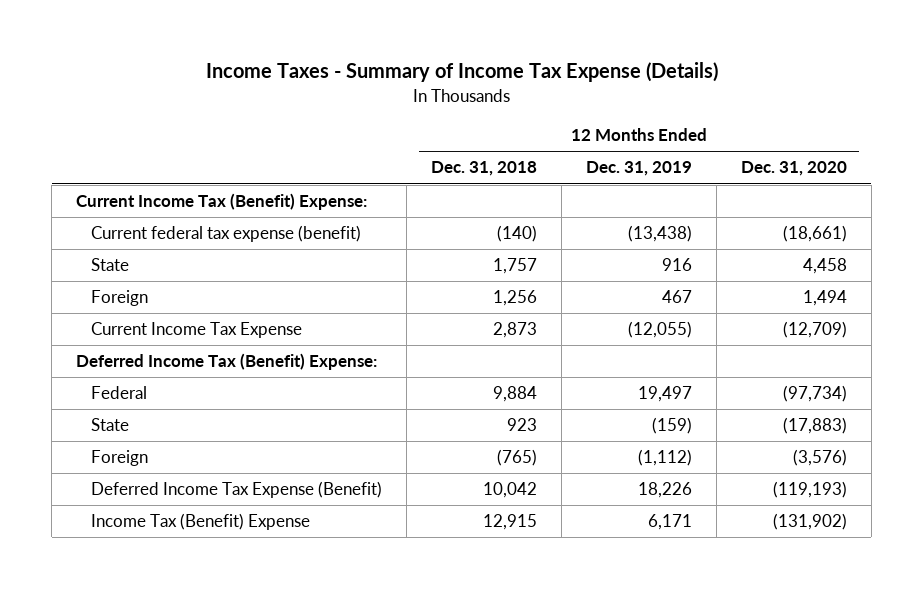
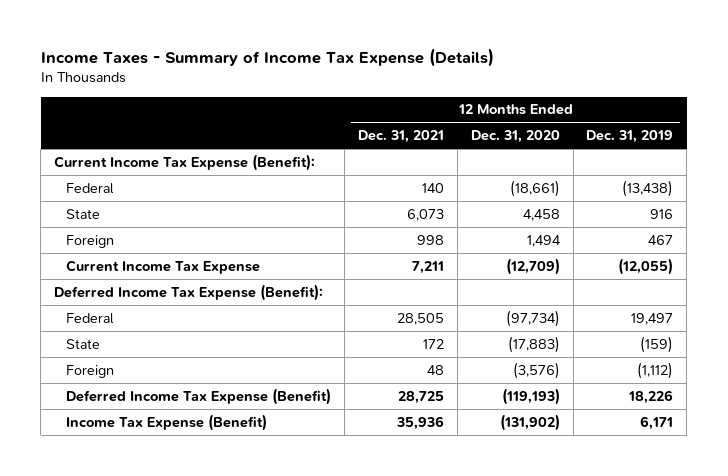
[431,161,538,177] Dec. 31, 2018 -> none
none -> [358,130,445,144] Dec. 31, 2021
[76,193,368,211] Current Income Tax (Benefit) Expense: -> [54,153,316,171] Current Income Tax Expense (Benefit):
[91,225,362,243] Current federal tax expense (benefit) -> [66,182,115,194] Federal
[76,353,378,371] Deferred Income Tax (Benefit) Expense: -> [54,283,324,301] Deferred Income Tax Expense (Benefit):
[91,513,311,531] Income Tax (Benefit) Expense -> [66,413,268,431] Income Tax Expense (Benefit)

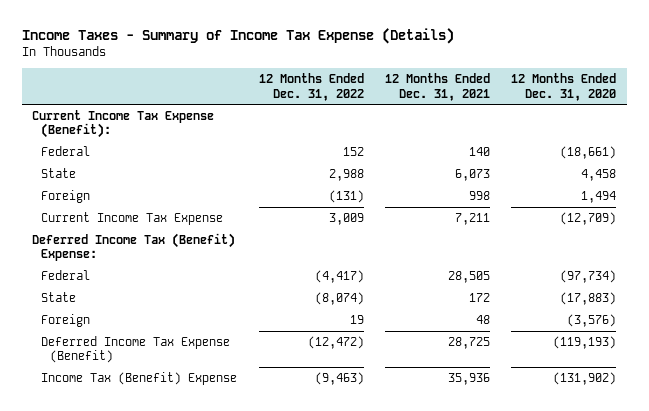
[586,130,674,144] Dec. 31, 2019 -> none
none -> [258,73,364,101] 12 Months Ended Dec. 31, 2022
[54,283,324,301] Deferred Income Tax Expense (Benefit): -> [32,233,236,262] Deferred Income Tax (Benefit) Expense:
[66,413,268,431] Income Tax Expense (Benefit) -> [41,372,238,386] Income Tax (Benefit) Expense

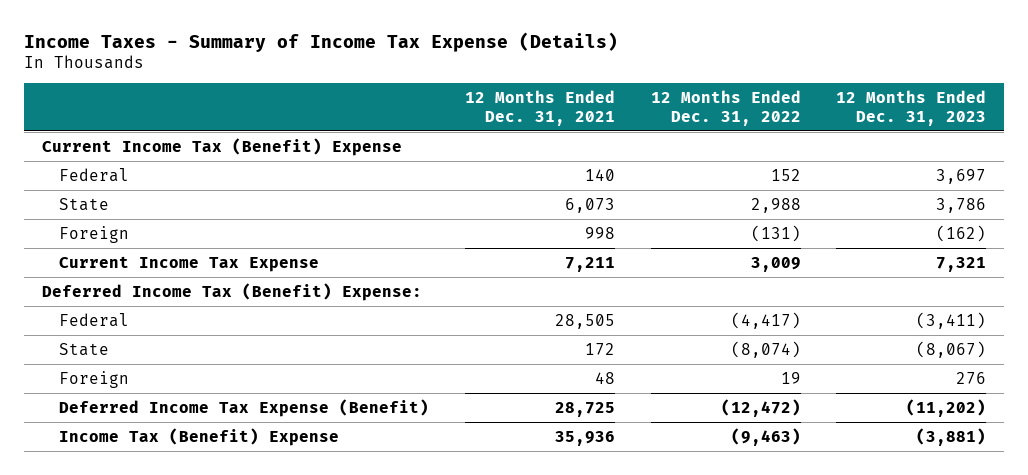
[511,73,617,101] 12 Months Ended Dec. 31, 2020 -> none
none -> [836,90,987,126] 12 Months Ended Dec. 31, 2023
[32,110,215,139] Current Income Tax Expense (Benefit): -> [41,137,402,156] Current Income Tax (Benefit) Expense

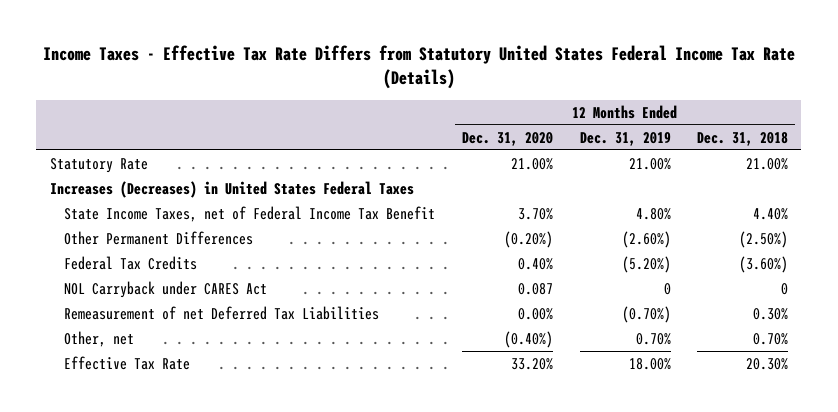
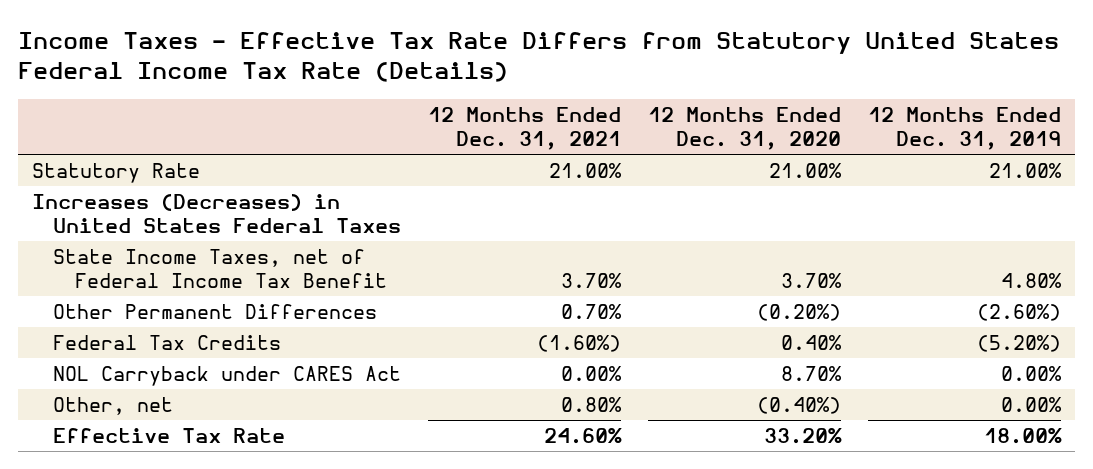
[697,131,789,146] Dec. 31, 2018 -> none
none -> [428,106,622,151] 12 Months Ended Dec. 31, 2021
[64,305,380,320] Remeasurement of net Deferred Tax Liabilities -> none
[518,282,554,295] 0.087 -> [781,365,843,381] 8.70%
[663,282,671,295] 0 -> [1001,365,1063,381] 0.00%
[635,332,671,345] 0.70% -> [1001,396,1063,412] 0.00%

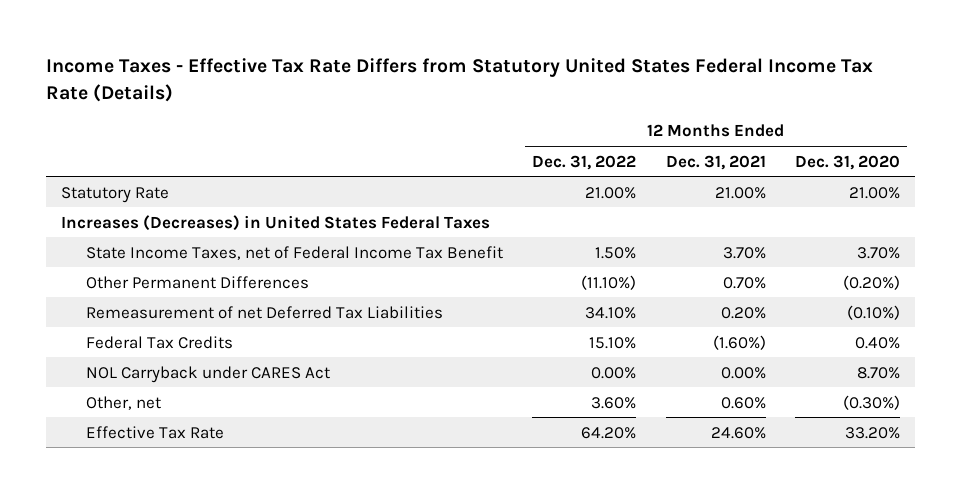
[868,106,1062,151] 12 Months Ended Dec. 31, 2019 -> none
none -> [532,154,637,170] Dec. 31, 2022
none -> [86,305,444,319] Remeasurement of net Deferred Tax Liabilities
[561,396,623,412] 0.80% -> [720,396,766,409] 0.60%
[757,396,842,414] (0.40%) -> [842,394,900,410] (0.30%)

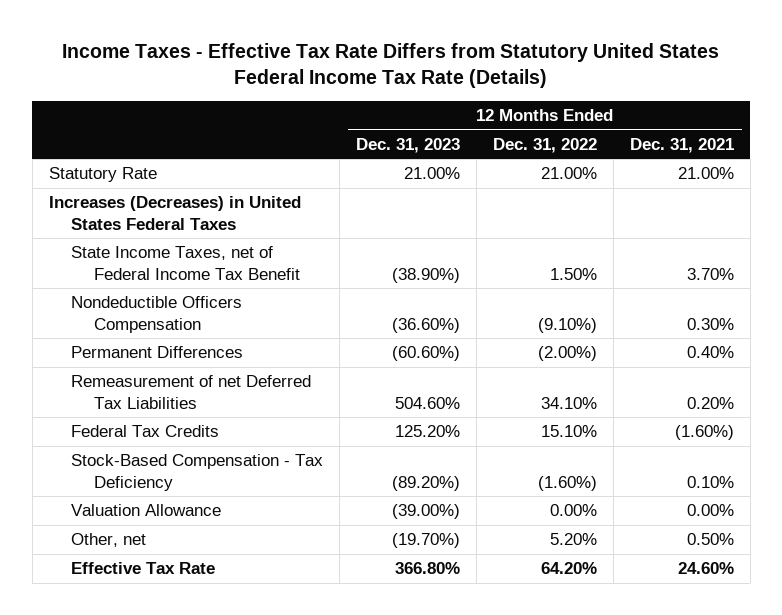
[794,154,900,170] Dec. 31, 2020 -> none
none -> [356,137,461,153] Dec. 31, 2023
none -> [71,296,243,333] Nondeductible Officers Compensation
[86,275,310,289] Other Permanent Differences -> [71,346,244,359] Permanent Differences
[581,274,637,290] (11.10%) -> [537,346,597,362] (2.00%)
[722,276,766,289] 0.70% -> [686,346,734,359] 0.40%
[86,365,331,383] NOL Carryback under CARES Act -> none
none -> [71,454,324,491] Stock-Based Compensation - Tax Deficiency
none -> [71,504,222,517] Valuation Allowance
[591,396,637,409] 3.60% -> [549,533,597,546] 5.20%
[720,396,766,409] 0.60% -> [686,533,734,546] 0.50%

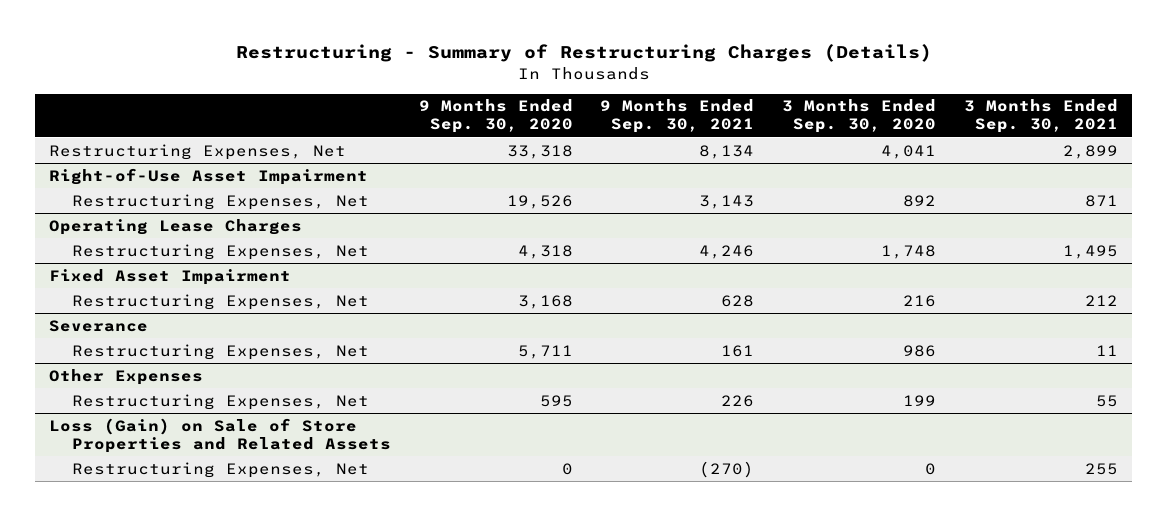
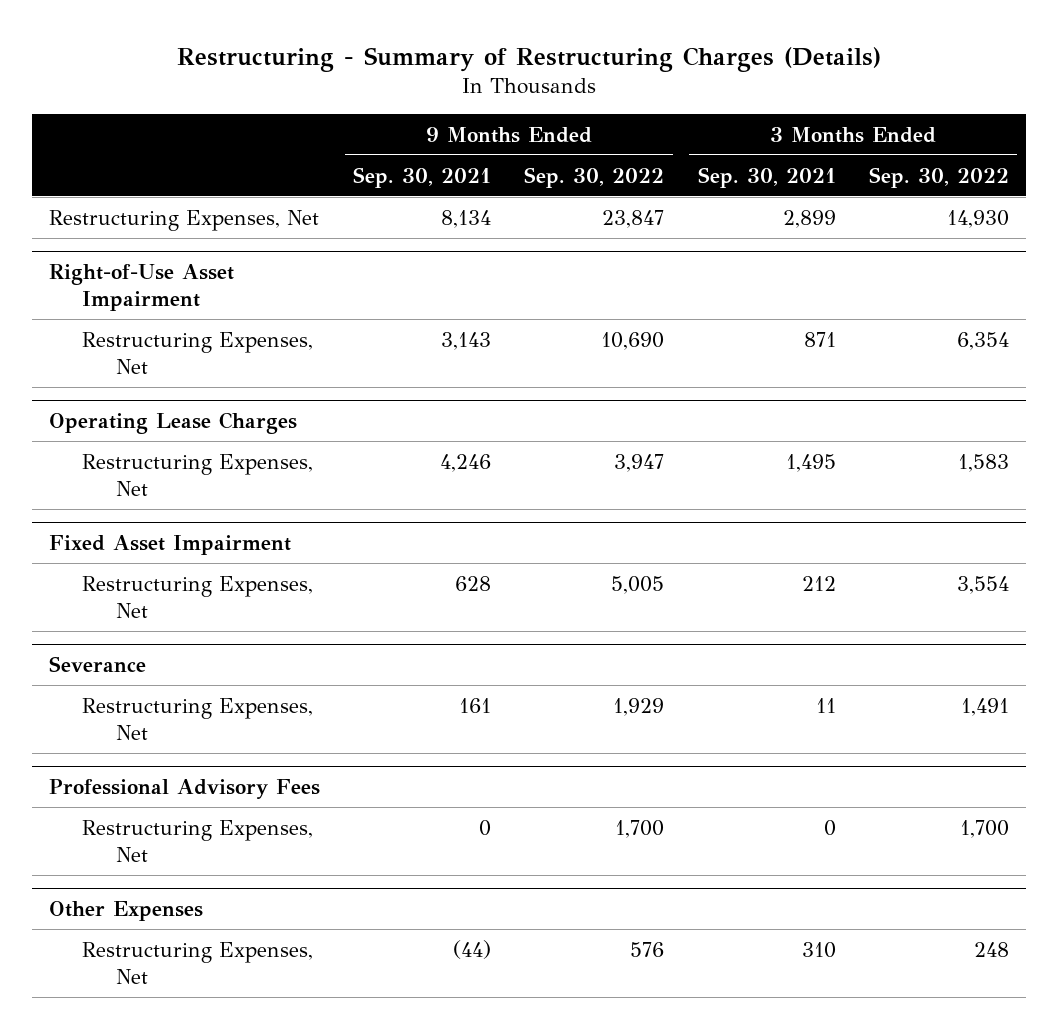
[418,99,573,134] 9 Months Ended Sep. 30, 2020 -> none
[782,99,937,134] 3 Months Ended Sep. 30, 2020 -> none
none -> [524,166,665,188] Sep. 30, 2022
none -> [868,166,1009,188] Sep. 30, 2022
none -> [48,779,320,800] Professional Advisory Fees
none -> [82,819,314,862] Restructuring Expenses, Net
[49,417,391,453] Loss (Gain) on Sale of Store Properties and Related Assets -> none
[71,461,369,478] Restructuring Expenses, Net -> none
[721,394,755,407] 226 -> [452,939,491,959] (44)
[1096,394,1119,407] 55 -> [801,941,836,958] 310

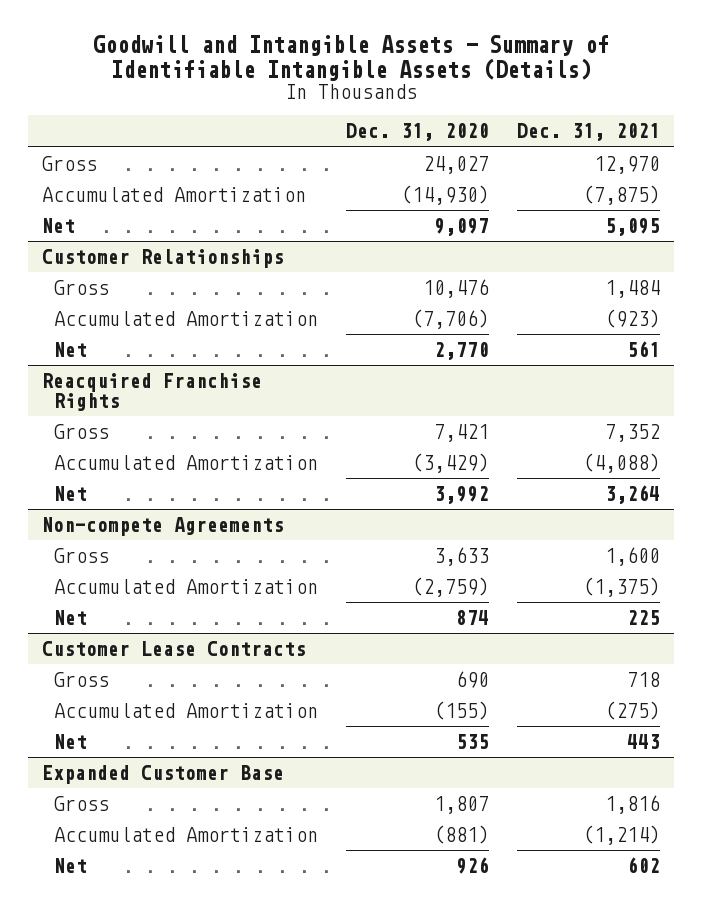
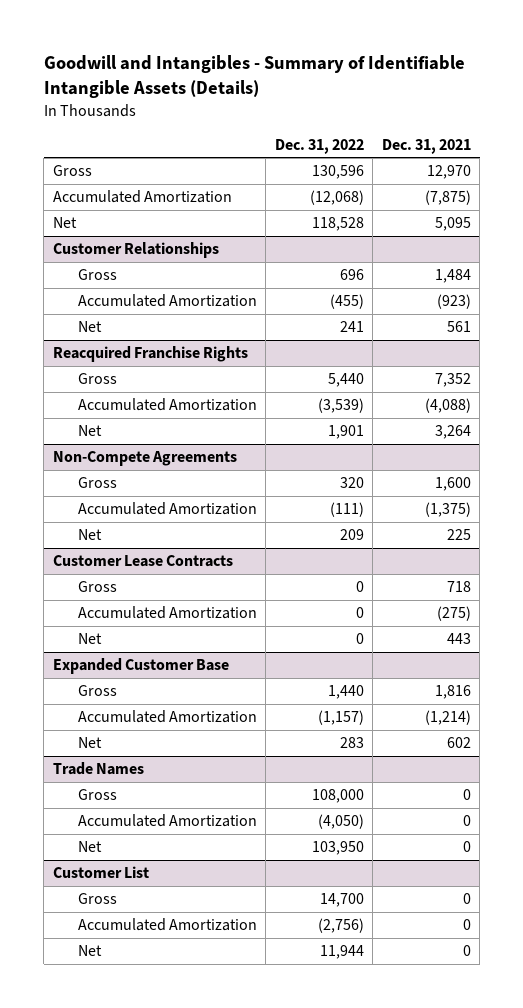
[92,35,609,81] Goodwill and Intangible Assets - Summary of Identifiable Intangible Assets (Details) -> [43,54,465,98] Goodwill and Intangibles - Summary of Identifiable Intangible Assets (Details)
[345,123,489,142] Dec. 31, 2020 -> none
none -> [274,139,364,155] Dec. 31, 2022
[42,516,285,536] Non-compete Agreements -> [52,451,237,467] Non-Compete Agreements
none -> [52,762,144,776] Trade Names
none -> [77,789,117,801] Gross
none -> [77,814,257,828] Accumulated Amortization
none -> [77,841,102,853] Net
none -> [52,866,149,879] Customer List
none -> [77,893,117,905] Gross
none -> [77,918,257,932] Accumulated Amortization
none -> [77,945,102,957] Net

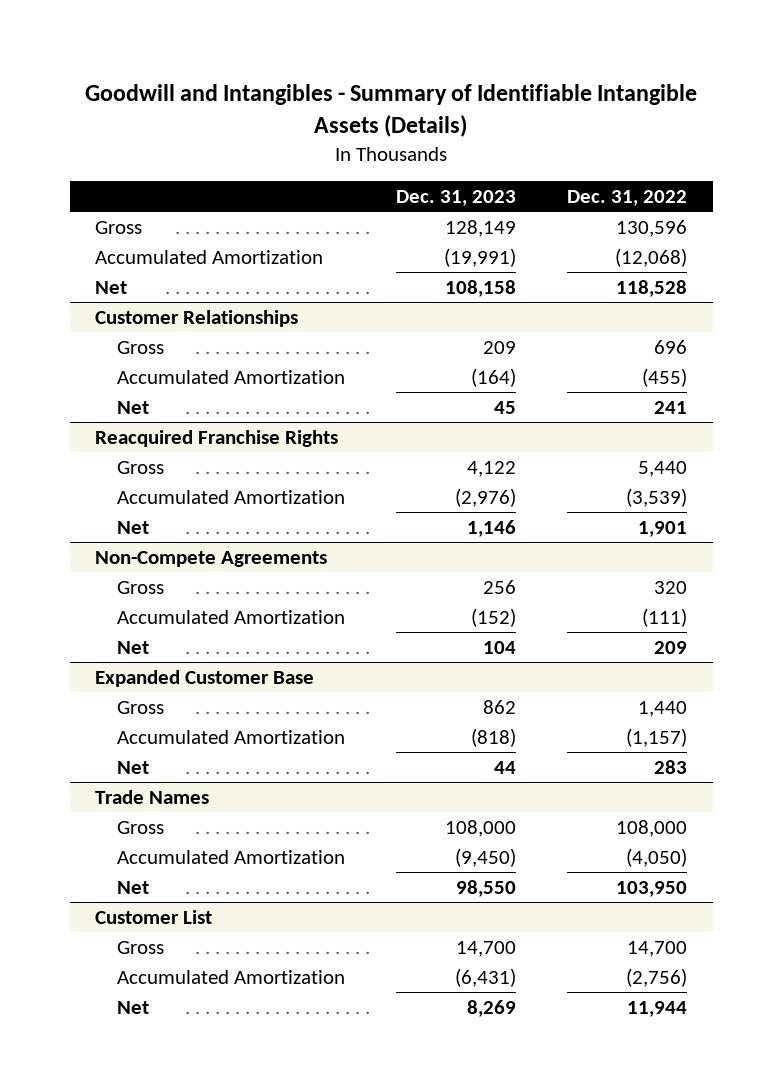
[381,139,471,155] Dec. 31, 2021 -> none
none -> [395,189,516,206] Dec. 31, 2023
[52,555,233,568] Customer Lease Contracts -> none
[77,581,117,593] Gross -> none
[77,606,257,620] Accumulated Amortization -> none
[77,633,102,645] Net -> none

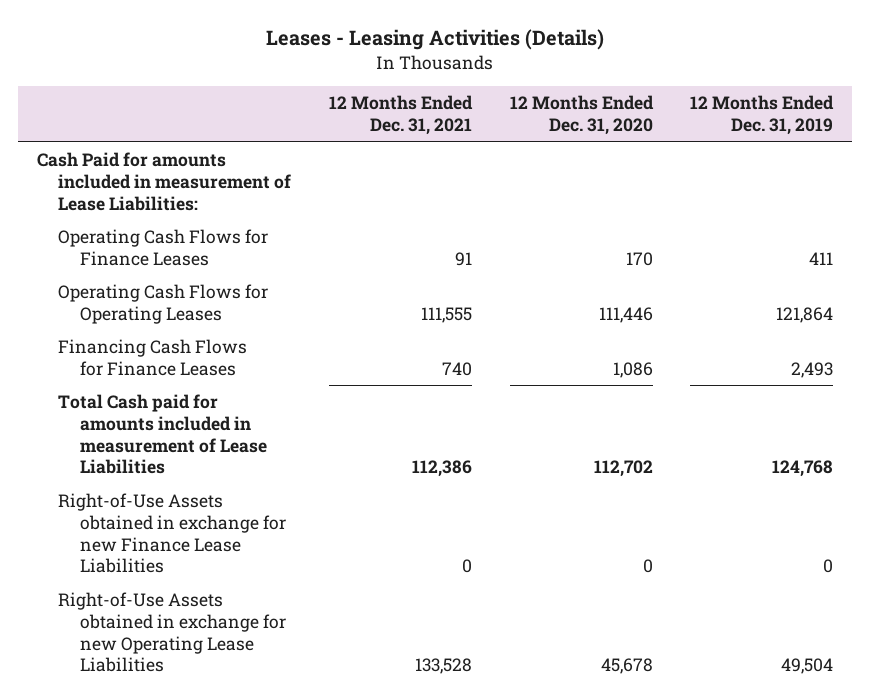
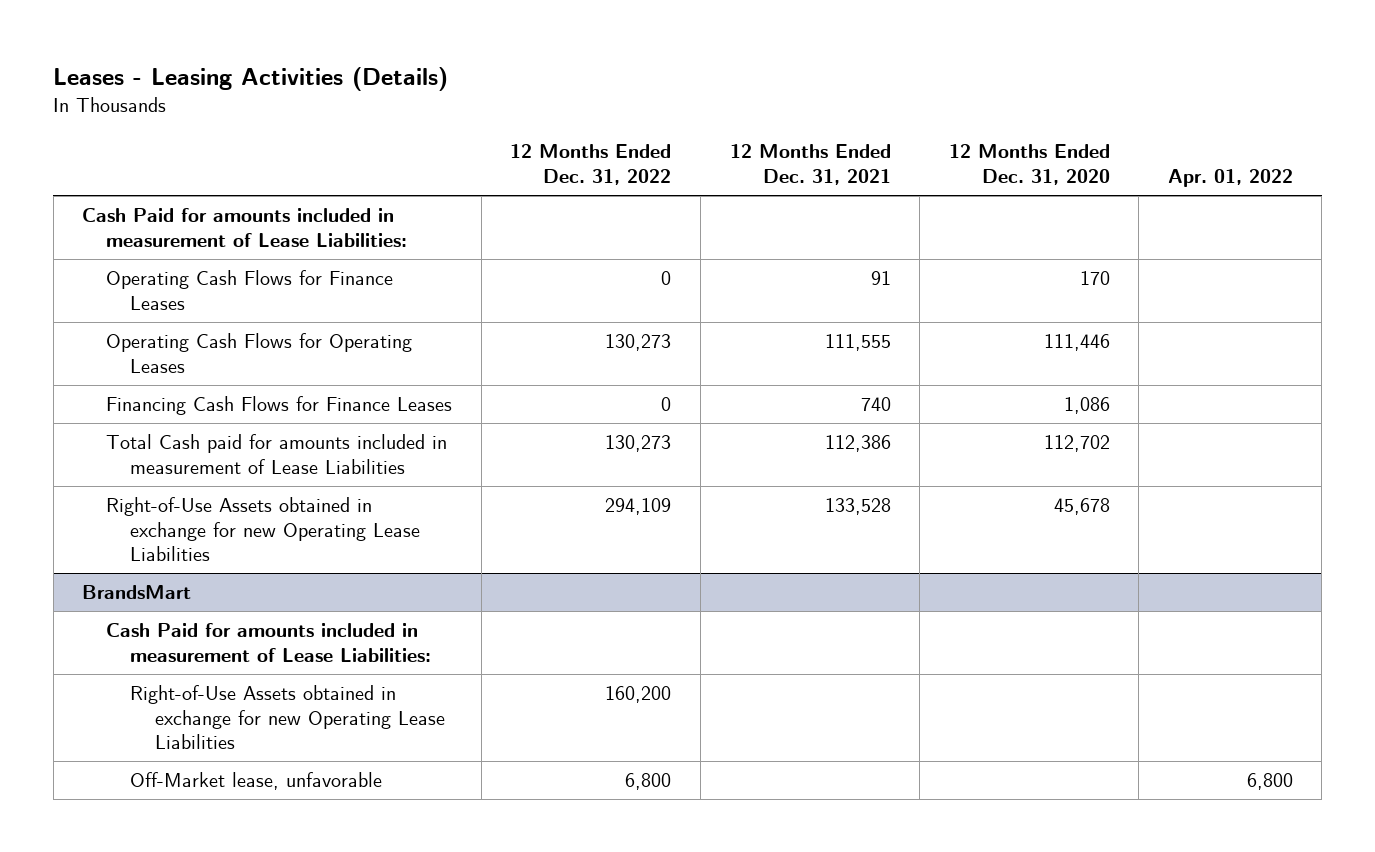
[690,95,835,136] 12 Months Ended Dec. 31, 2019 -> none
none -> [510,144,672,185] 12 Months Ended Dec. 31, 2022
none -> [1167,168,1293,187] Apr. 01, 2022
[58,493,286,574] Right-of-Use Assets obtained in exchange for new Finance Lease Liabilities -> none
none -> [82,585,192,600] BrandsMart
none -> [106,623,432,662] Cash Paid for amounts included in measurement of Lease Liabilities:
none -> [130,685,445,750] Right-of-Use Assets obtained in exchange for new Operating Lease Liabilities
none -> [130,772,383,791] Off-Market lease, unfavorable

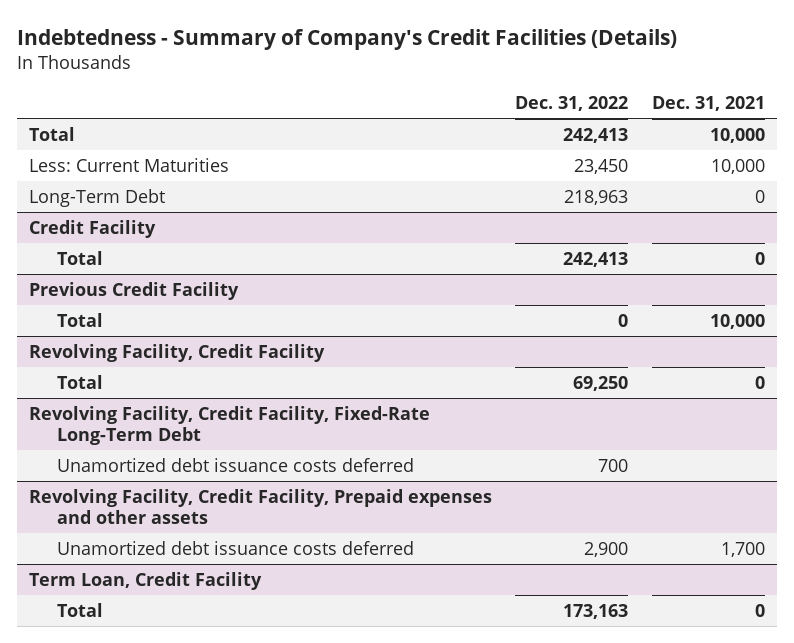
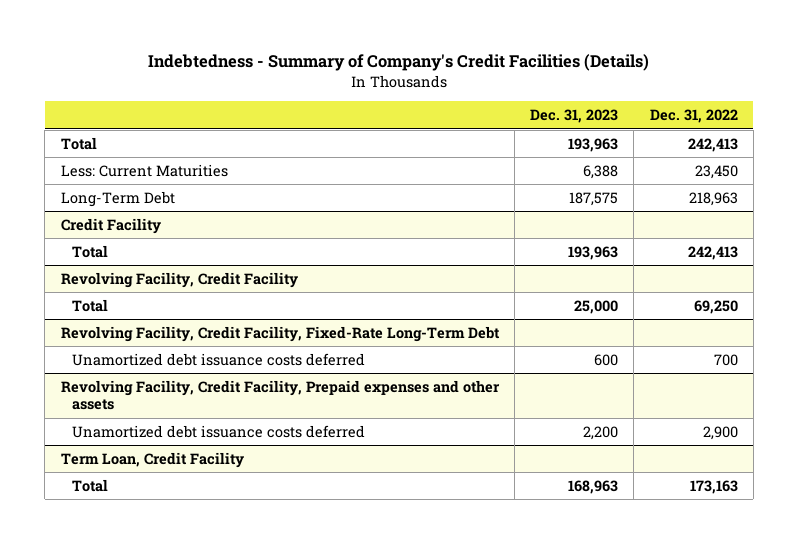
[651,96,765,112] Dec. 31, 2021 -> none
none -> [530,109,619,124] Dec. 31, 2023
[29,281,240,300] Previous Credit Facility -> none
[57,312,104,327] Total -> none

